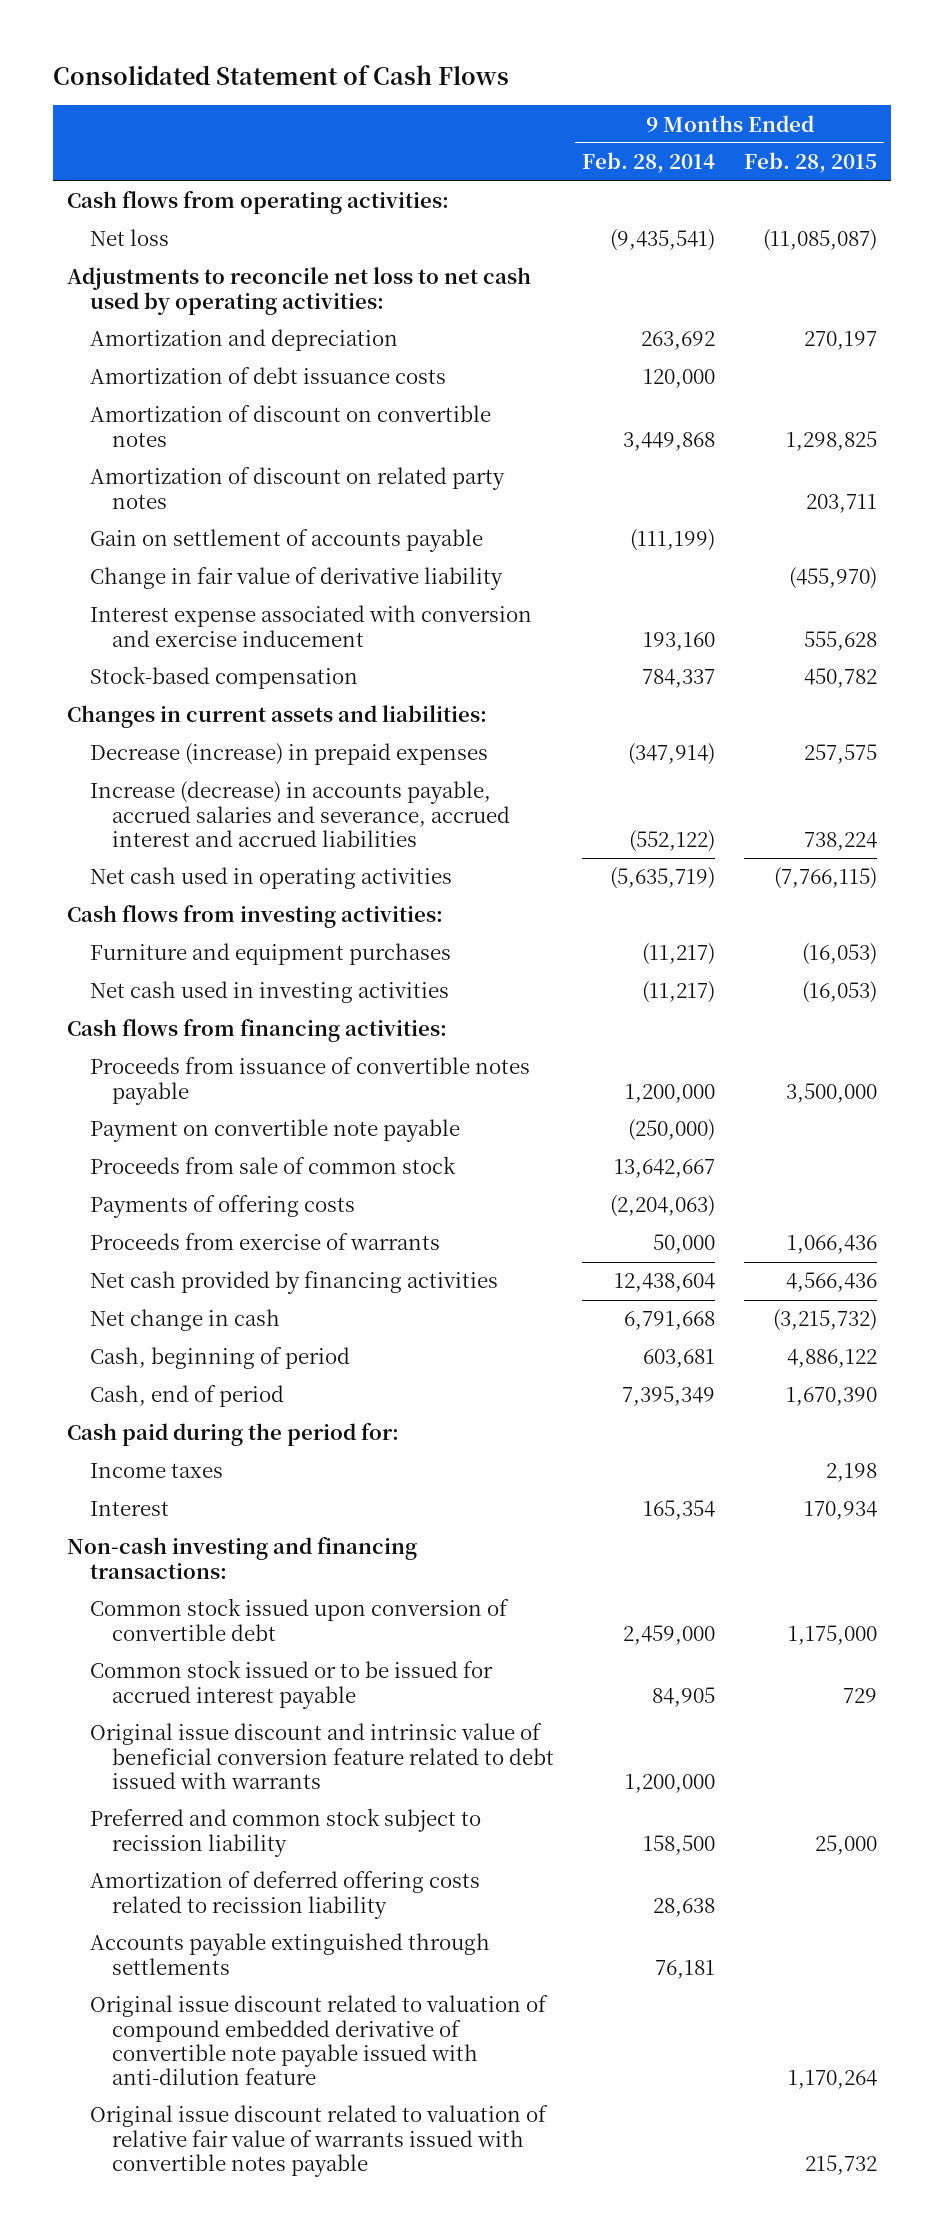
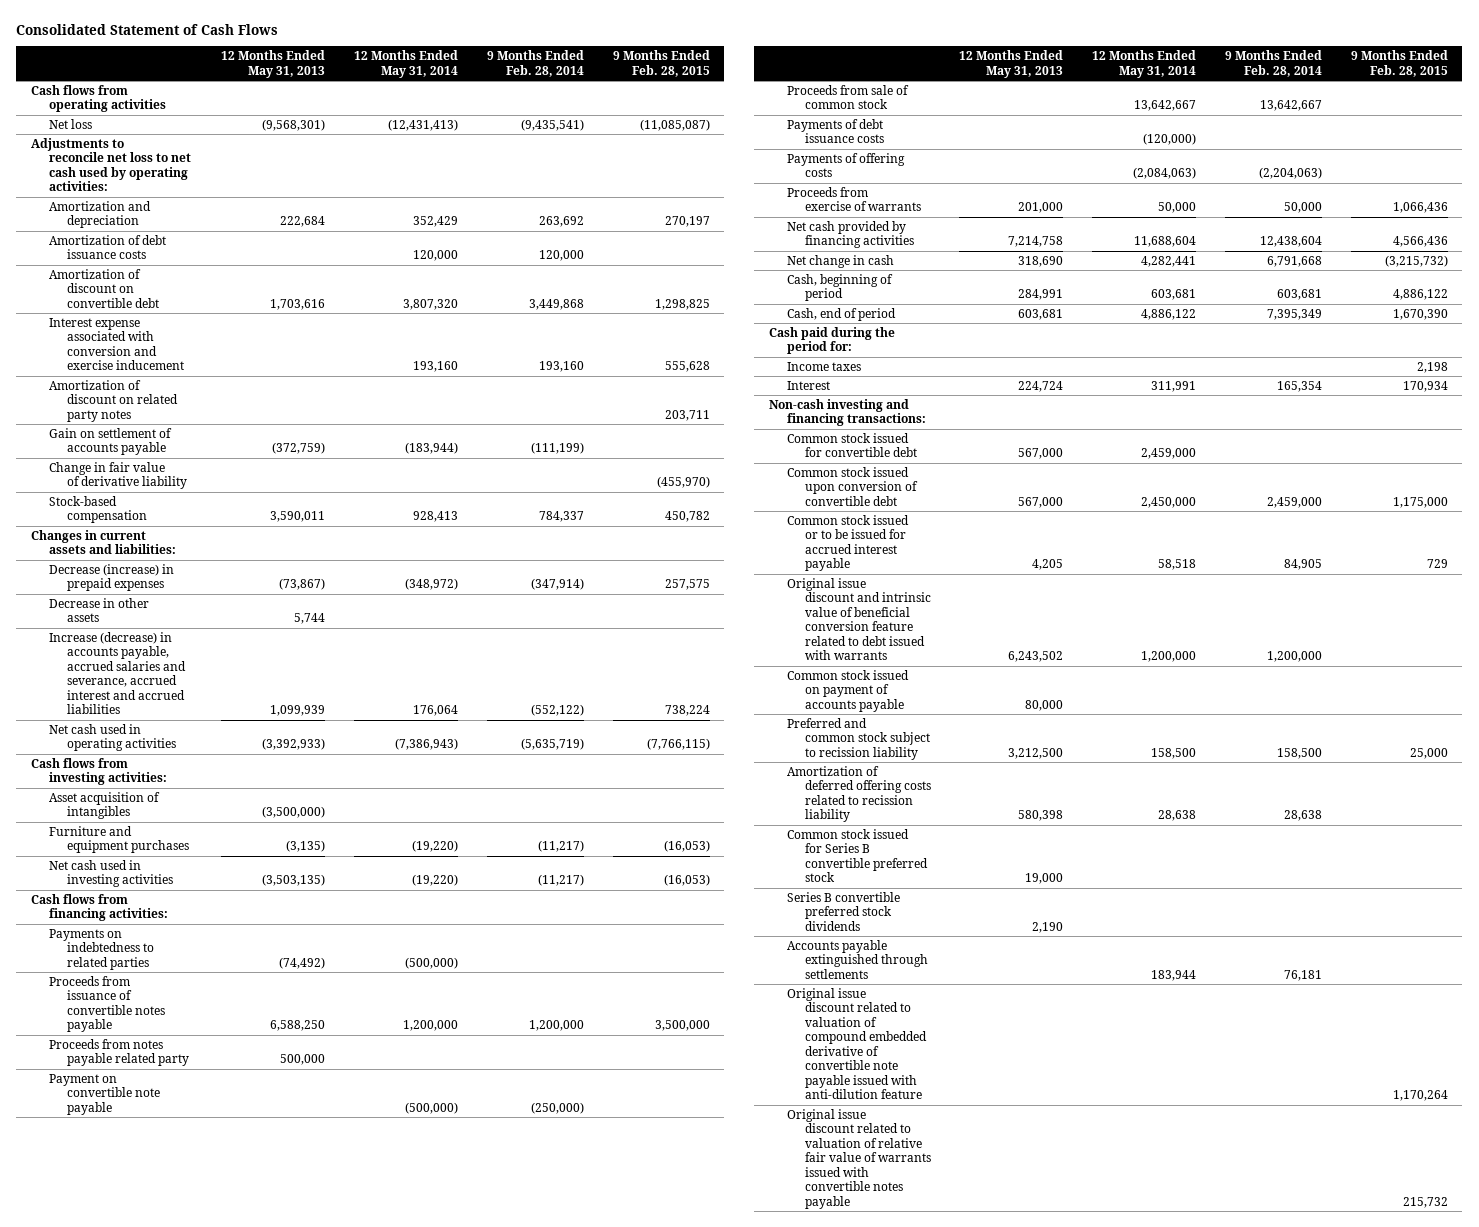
none -> [221,50,326,78] 12 Months Ended May 31, 2013
none -> [354,50,459,78] 12 Months Ended May 31, 2014
[67,191,450,215] Cash flows from operating activities: -> [30,84,166,113] Cash flows from operating activities
[89,405,491,447] Amortization of discount on convertible notes -> [48,268,159,308] Amortization of discount on convertible debt
[89,605,532,647] Interest expense associated with conversion and exercise inducement -> [48,317,184,371] Interest expense associated with conversion and exercise inducement
none -> [48,597,149,623] Decrease in other assets
none -> [48,791,160,820] Asset acquisition of intangibles
none -> [48,928,154,970] Payments on indebtedness to related parties
none -> [48,1038,189,1067] Proceeds from notes payable related party
none -> [786,118,884,144] Payments of debt issuance costs
none -> [786,432,917,458] Common stock issued for convertible debt
none -> [786,669,909,712] Common stock issued on payment of accounts payable
none -> [786,828,928,883] Common stock issued for Series B convertible preferred stock
none -> [786,891,900,931] Series B convertible preferred stock dividends

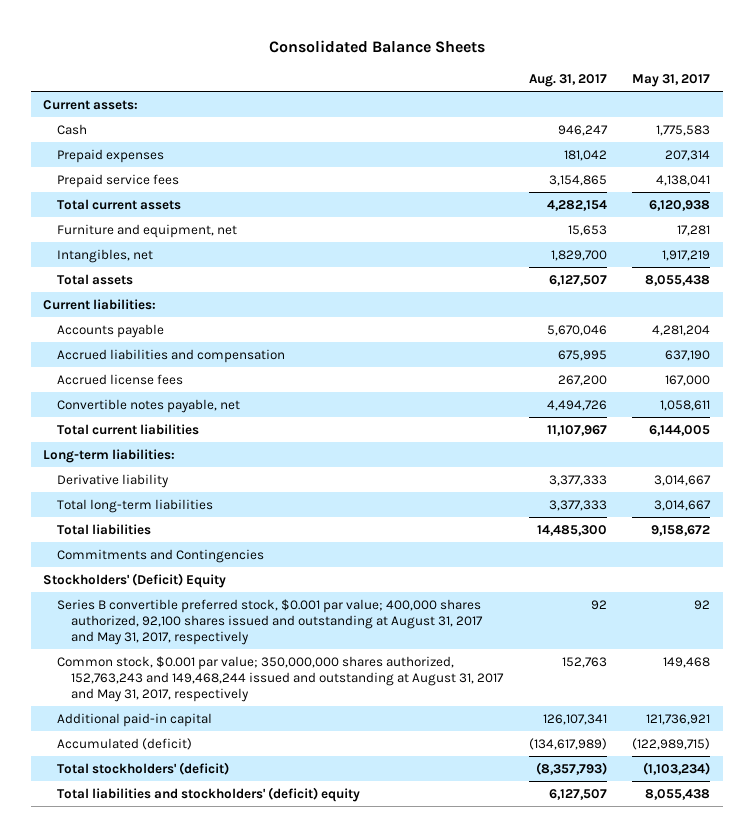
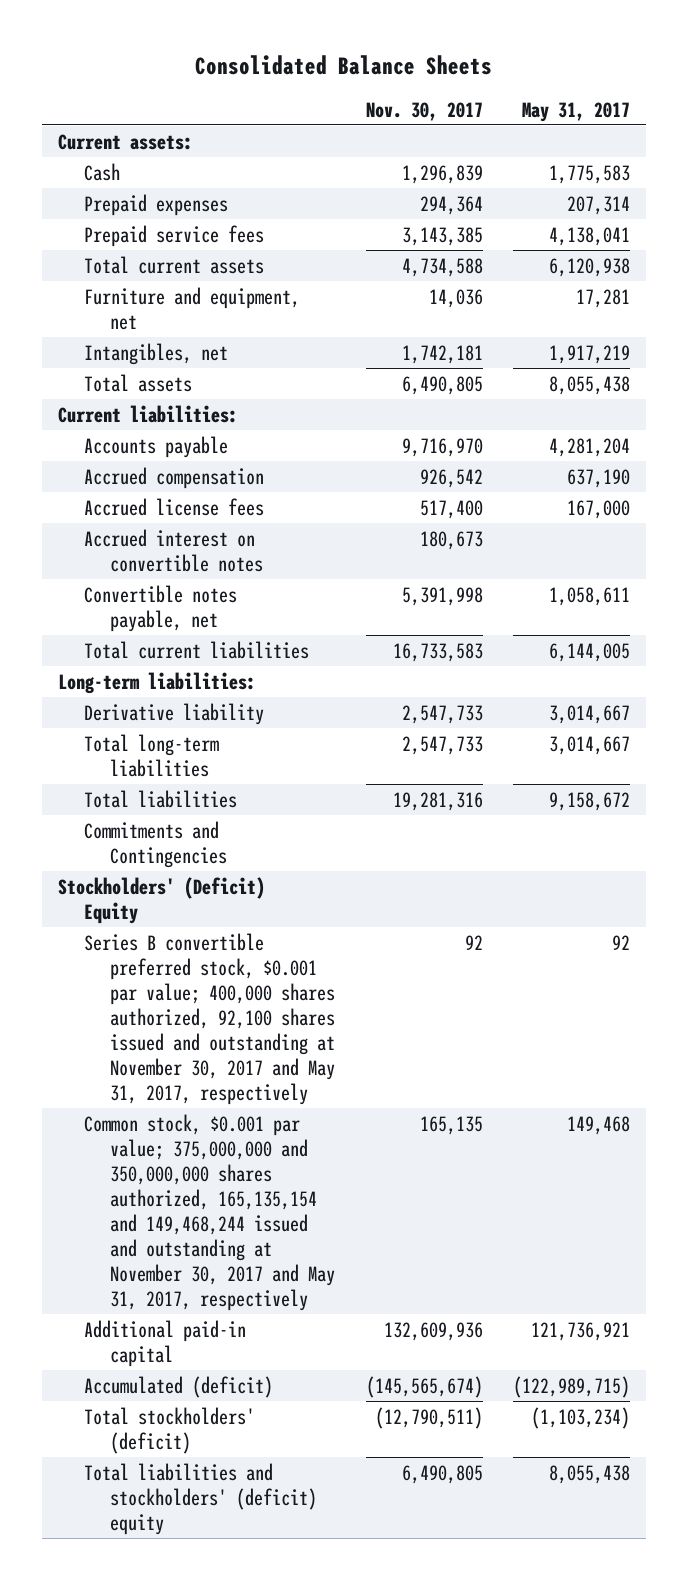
[528,73,607,87] Aug. 31, 2017 -> none
none -> [365,101,483,121] Nov. 30, 2017
[57,349,286,364] Accrued liabilities and compensation -> [83,466,264,489] Accrued compensation
none -> [83,528,263,572] Accrued interest on convertible notes
[57,599,484,645] Series B convertible preferred stock, $0.001 par value; 400,000 shares authorized, 92,100 shares issued and outstanding at August 31, 2017 and May 31, 2017, respectively -> [83,932,335,1105] Series B convertible preferred stock, $0.001 par value; 400,000 shares authorized, 92,100 shares issued and outstanding at November 30, 2017 and May 31, 2017, respectively
[57,656,505,702] Common stock, $0.001 par value; 350,000,000 shares authorized, 152,763,243 and 149,468,244 issued and outstanding at August 31, 2017 and May 31, 2017, respectively -> [83,1113,335,1311] Common stock, $0.001 par value; 375,000,000 and 350,000,000 shares authorized, 165,135,154 and 149,468,244 issued and outstanding at November 30, 2017 and May 31, 2017, respectively

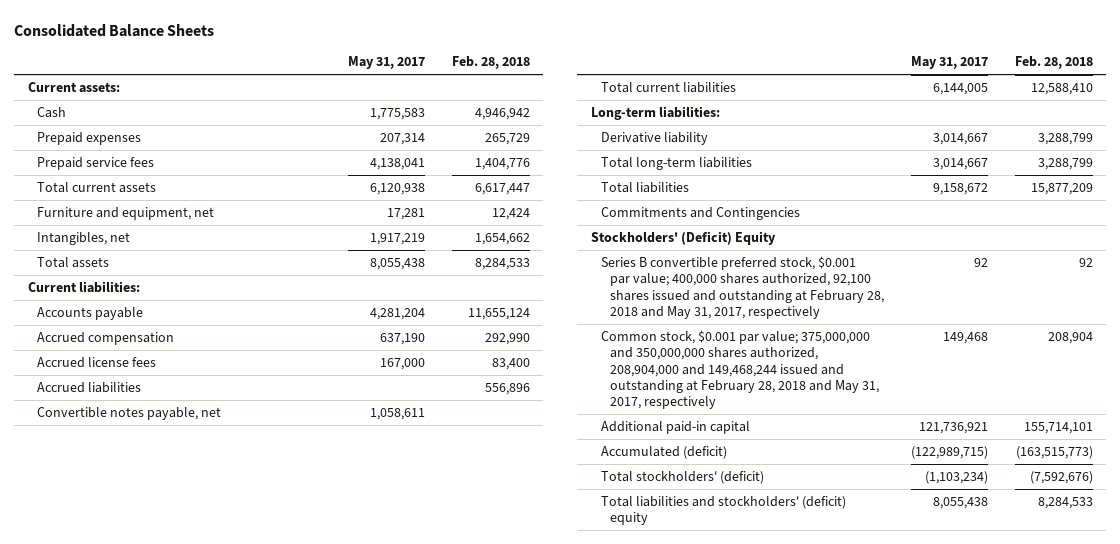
[365,101,483,121] Nov. 30, 2017 -> none
none -> [451,56,530,70] Feb. 28, 2018
[83,528,263,572] Accrued interest on convertible notes -> none
none -> [37,382,142,394] Accrued liabilities
[83,932,335,1105] Series B convertible preferred stock, $0.001 par value; 400,000 shares authorized, 92,100 shares issued and outstanding at November 30, 2017 and May 31, 2017, respectively -> [600,256,885,319] Series B convertible preferred stock, $0.001 par value; 400,000 shares authorized, 92,100 shares issued and outstanding at February 28, 2018 and May 31, 2017, respectively
[83,1113,335,1311] Common stock, $0.001 par value; 375,000,000 and 350,000,000 shares authorized, 165,135,154 and 149,468,244 issued and outstanding at November 30, 2017 and May 31, 2017, respectively -> [600,330,880,410] Common stock, $0.001 par value; 375,000,000 and 350,000,000 shares authorized, 208,904,000 and 149,468,244 issued and outstanding at February 28, 2018 and May 31, 2017, respectively

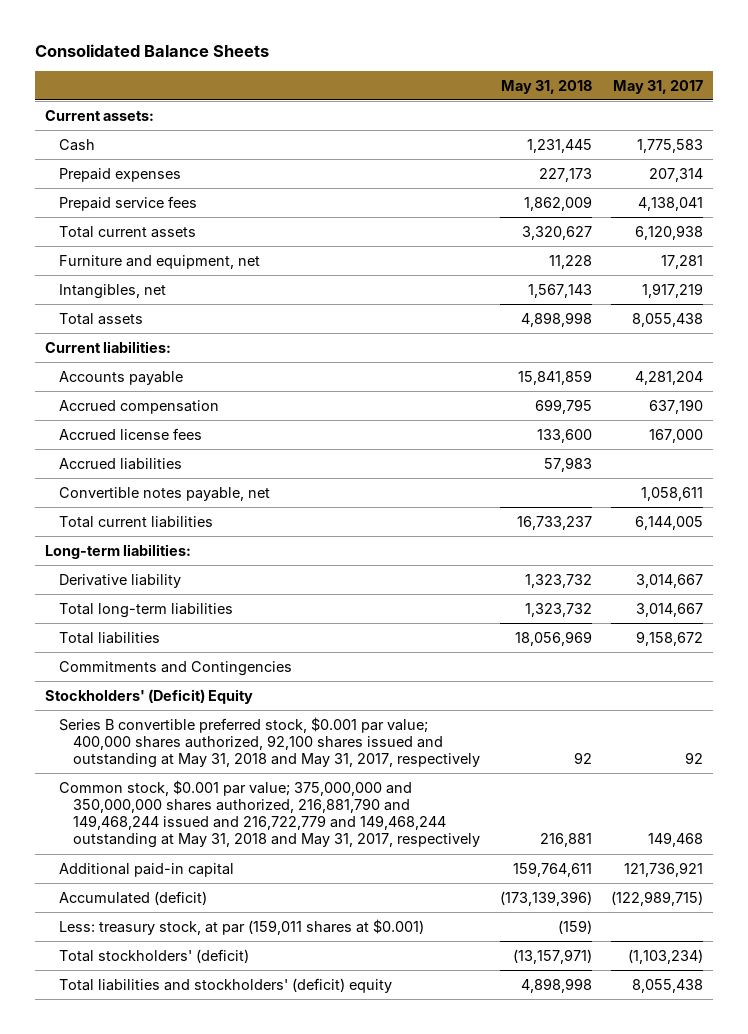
[451,56,530,70] Feb. 28, 2018 -> none
none -> [500,79,592,94] May 31, 2018
[600,256,885,319] Series B convertible preferred stock, $0.001 par value; 400,000 shares authorized, 92,100 shares issued and outstanding at February 28, 2018 and May 31, 2017, respectively -> [58,716,481,769] Series B convertible preferred stock, $0.001 par value; 400,000 shares authorized, 92,100 shares issued and outstanding at May 31, 2018 and May 31, 2017, respectively
[600,330,880,410] Common stock, $0.001 par value; 375,000,000 and 350,000,000 shares authorized, 208,904,000 and 149,468,244 issued and outstanding at February 28, 2018 and May 31, 2017, respectively -> [58,779,481,849] Common stock, $0.001 par value; 375,000,000 and 350,000,000 shares authorized, 216,881,790 and 149,468,244 issued and 216,722,779 and 149,468,244 outstanding at May 31, 2018 and May 31, 2017, respectively
none -> [58,918,424,935] Less: treasury stock, at par (159,011 shares at $0.001)

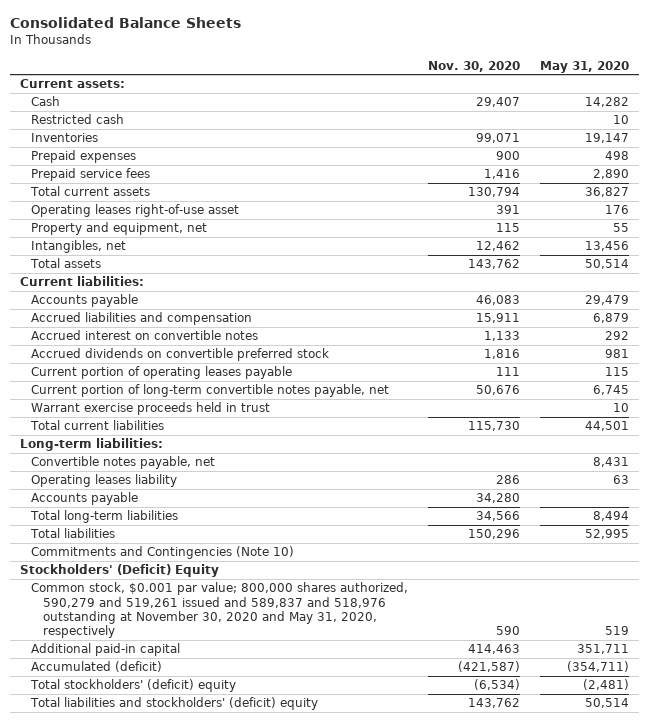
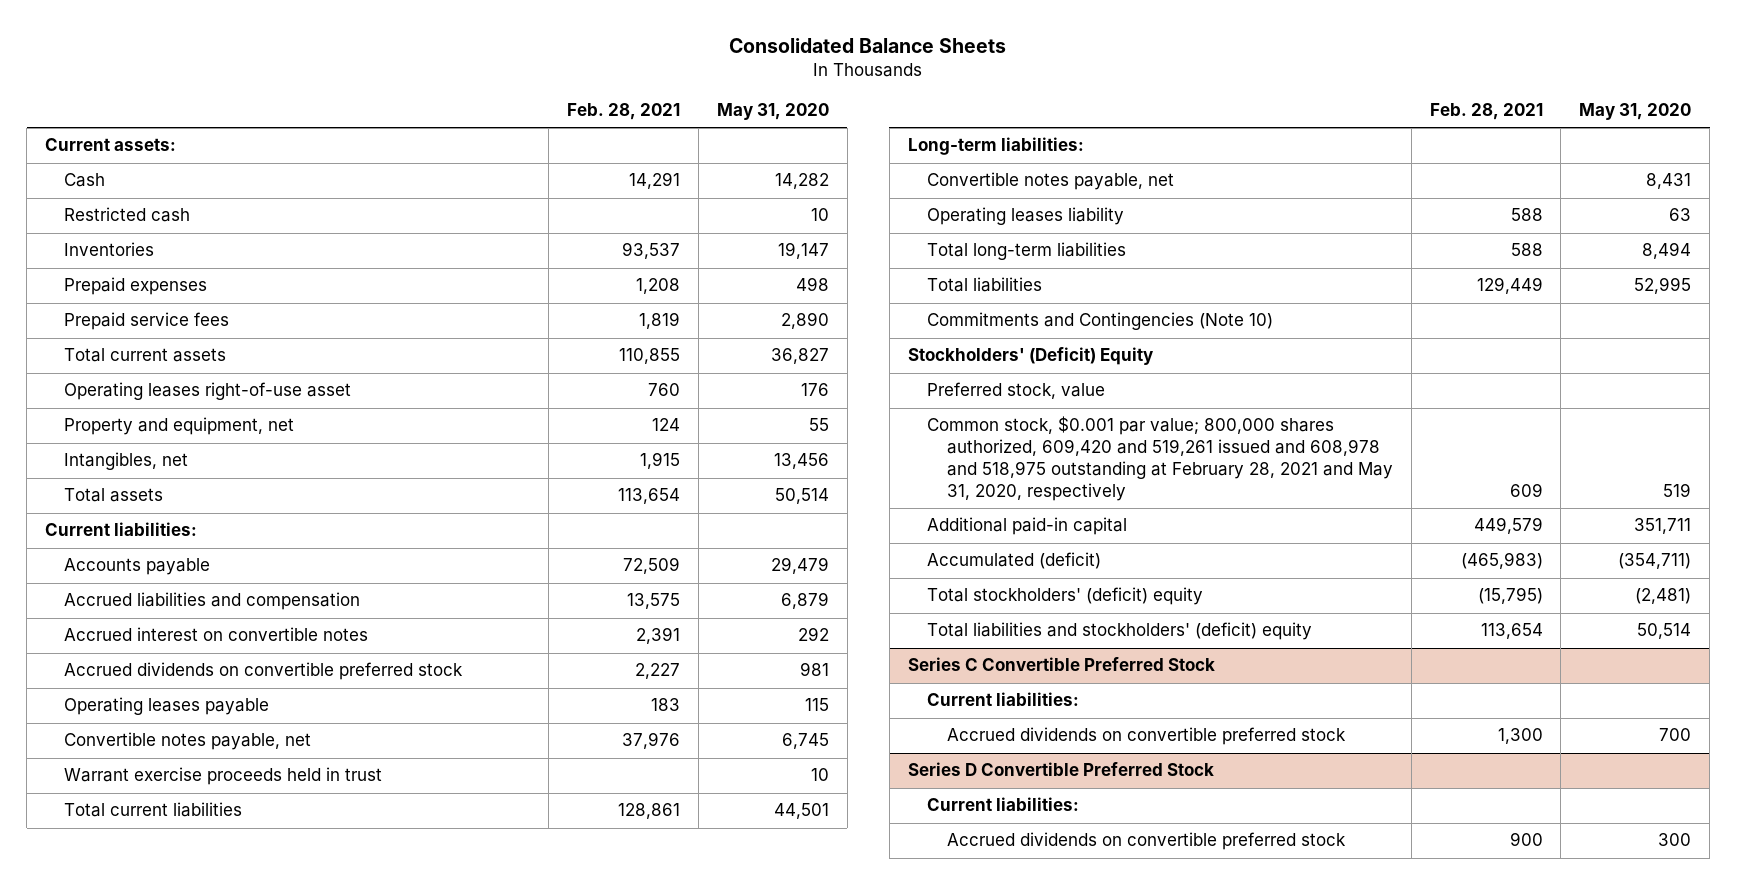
[428,60,521,72] Nov. 30, 2020 -> none
none -> [566,103,680,121] Feb. 28, 2021
[31,366,293,380] Current portion of operating leases payable -> [64,697,270,716] Operating leases payable
[31,384,390,398] Current portion of long-term convertible notes payable, net -> [64,732,312,751] Convertible notes payable, net
[31,492,139,506] Accounts payable -> none
none -> [927,382,1106,400] Preferred stock, value
[31,582,409,639] Common stock, $0.001 par value; 800,000 shares authorized, 590,279 and 519,261 issued and 589,837 and 518,976 outstanding at November 30, 2020 and May 31, 2020, respectively -> [927,416,1393,502] Common stock, $0.001 par value; 800,000 shares authorized, 609,420 and 519,261 issued and 608,978 and 518,975 outstanding at February 28, 2021 and May 31, 2020, respectively
none -> [907,657,1215,672] Series C Convertible Preferred Stock
none -> [927,692,1080,707] Current liabilities:
none -> [946,727,1346,746] Accrued dividends on convertible preferred stock
none -> [907,762,1214,777] Series D Convertible Preferred Stock
none -> [927,797,1080,812] Current liabilities:
none -> [946,832,1346,851] Accrued dividends on convertible preferred stock

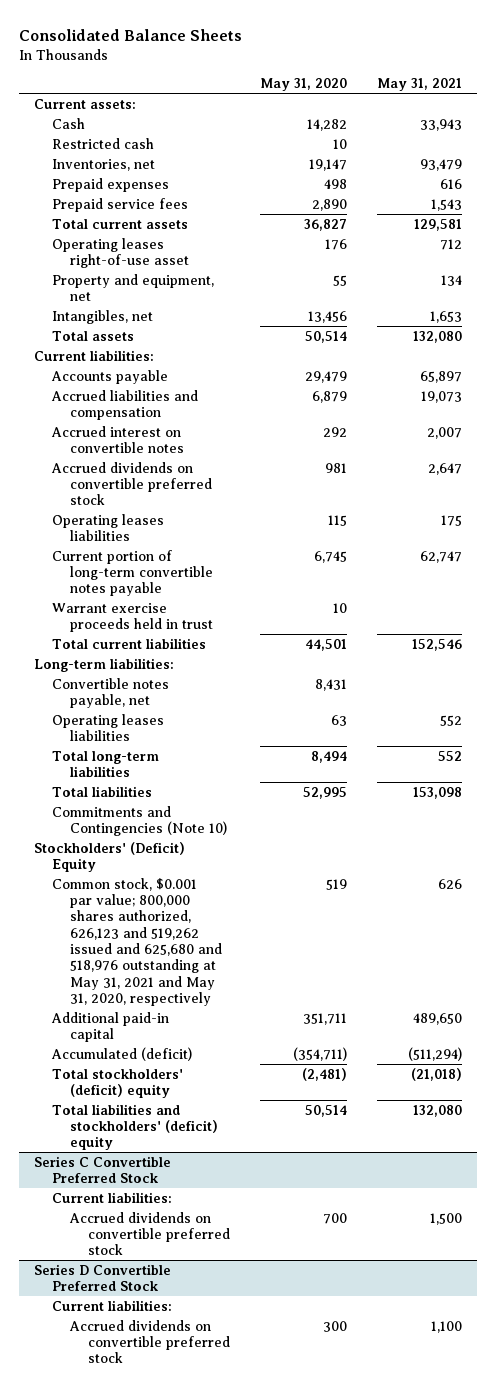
[566,103,680,121] Feb. 28, 2021 -> none
none -> [376,78,462,92] May 31, 2021
[64,242,155,257] Inventories -> [52,158,156,171] Inventories, net
[64,697,270,716] Operating leases payable -> [52,513,165,541] Operating leases liabilities
[64,732,312,751] Convertible notes payable, net -> [52,549,214,597] Current portion of long-term convertible notes payable
[927,207,1125,226] Operating leases liability -> [52,713,165,741] Operating leases liabilities
[927,382,1106,400] Preferred stock, value -> none
[927,416,1393,502] Common stock, $0.001 par value; 800,000 shares authorized, 609,420 and 519,261 issued and 608,978 and 518,975 outstanding at February 28, 2021 and May 31, 2020, respectively -> [52,877,223,1007] Common stock, $0.001 par value; 800,000 shares authorized, 626,123 and 519,262 issued and 625,680 and 518,976 outstanding at May 31, 2021 and May 31, 2020, respectively

